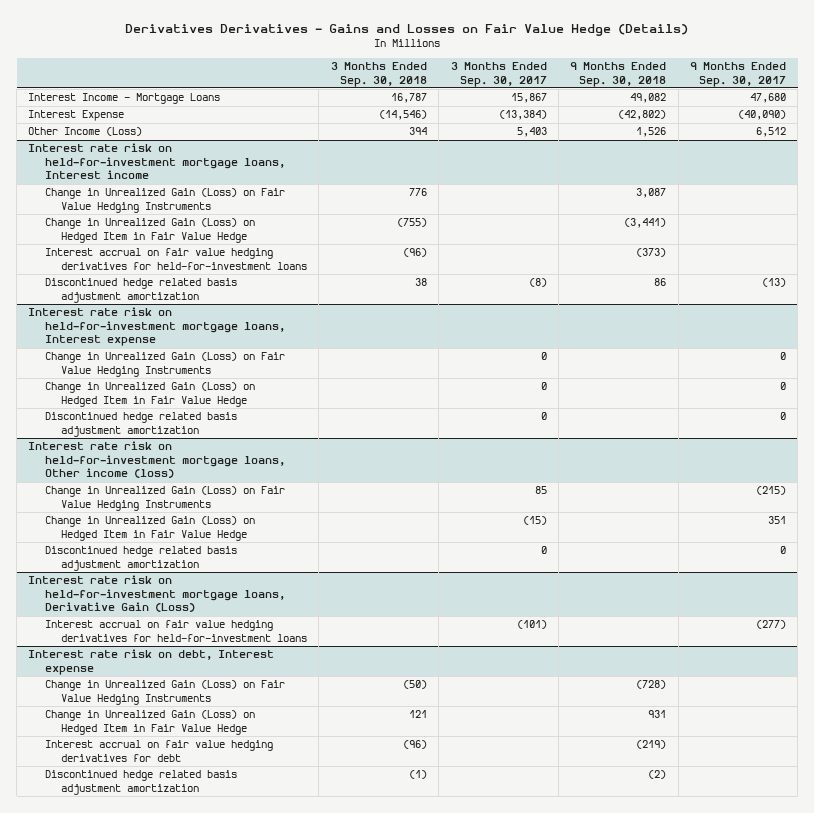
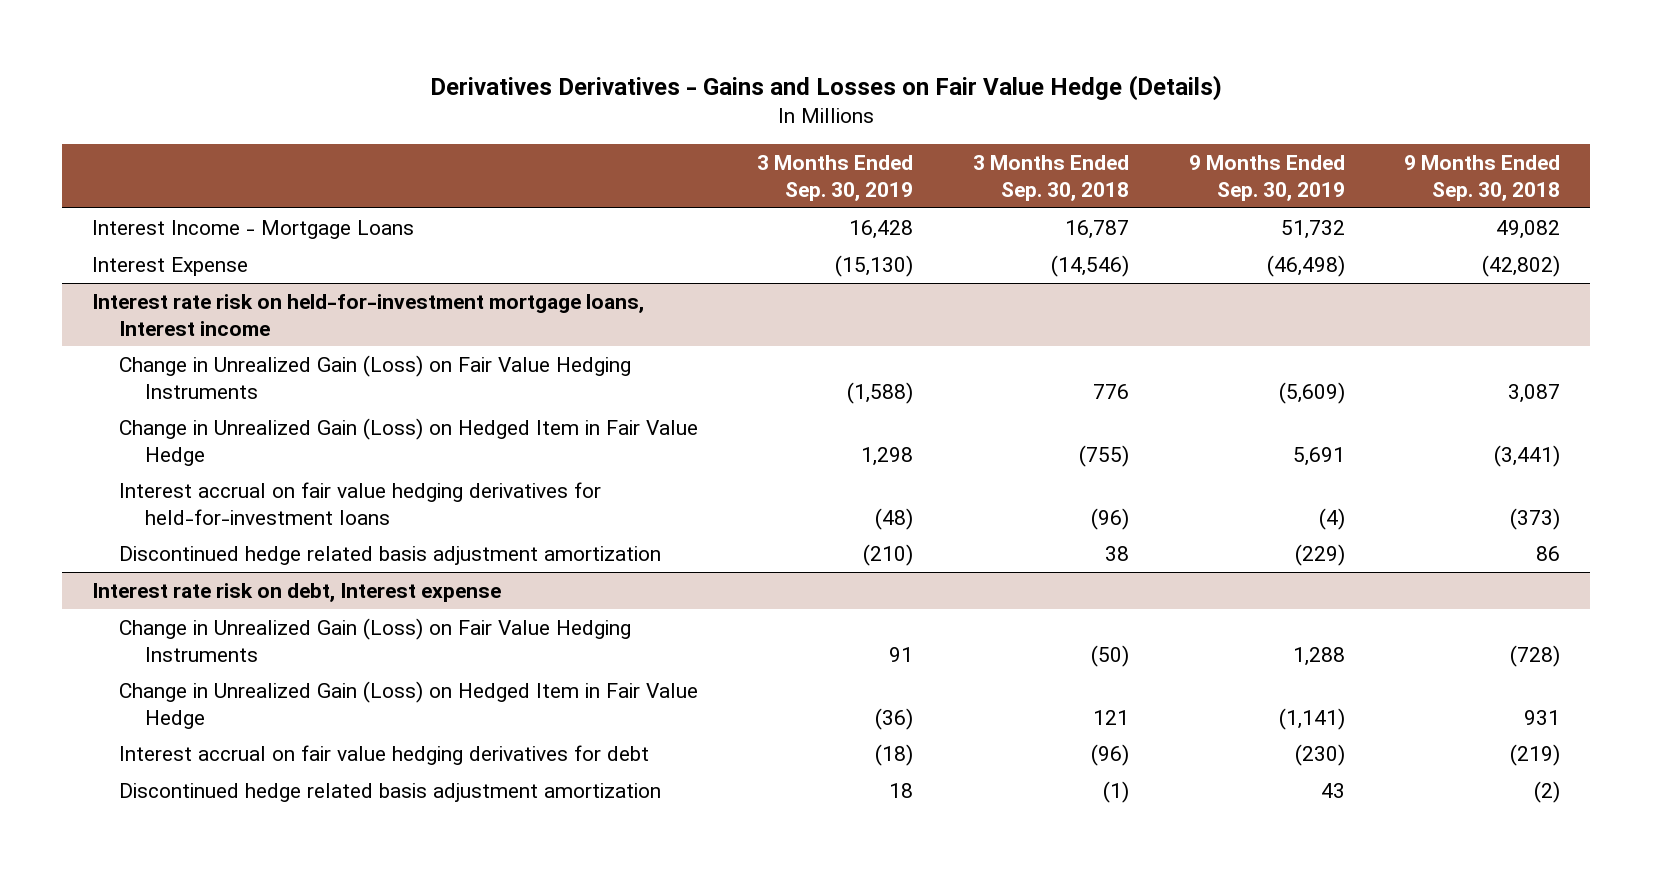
[450,62,547,87] 3 Months Ended Sep. 30, 2017 -> none
[689,62,786,87] 9 Months Ended Sep. 30, 2017 -> none
none -> [757,155,914,202] 3 Months Ended Sep. 30, 2019
none -> [1188,155,1345,202] 9 Months Ended Sep. 30, 2019
[28,127,143,137] Other Income (Loss) -> none
[28,307,285,347] Interest rate risk on held-for-investment mortgage loans, Interest expense -> none
[44,352,285,377] Change in Unrealized Gain (Loss) on Fair Value Hedging Instruments -> none
[44,382,255,407] Change in Unrealized Gain (Loss) on Hedged Item in Fair Value Hedge -> none
[44,412,237,437] Discontinued hedge related basis adjustment amortization -> none
[28,441,285,479] Interest rate risk on held-for-investment mortgage loans, Other income (loss) -> none
[44,486,285,511] Change in Unrealized Gain (Loss) on Fair Value Hedging Instruments -> none
[44,516,255,541] Change in Unrealized Gain (Loss) on Hedged Item in Fair Value Hedge -> none
[44,546,237,571] Discontinued hedge related basis adjustment amortization -> none
[28,575,285,613] Interest rate risk on held-for-investment mortgage loans, Derivative Gain (Loss) -> none
[44,620,308,642] Interest accrual on fair value hedging derivatives for held-for-investment loans -> none

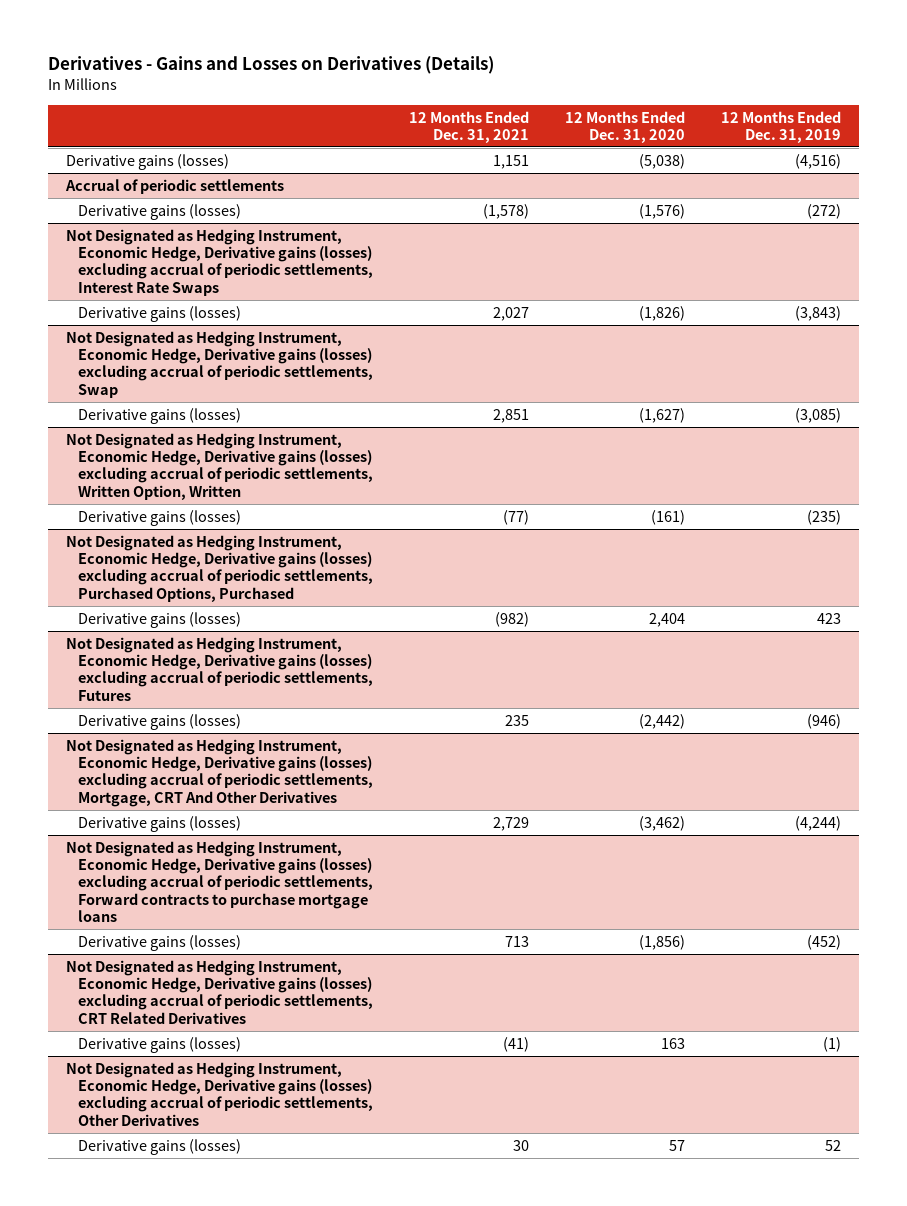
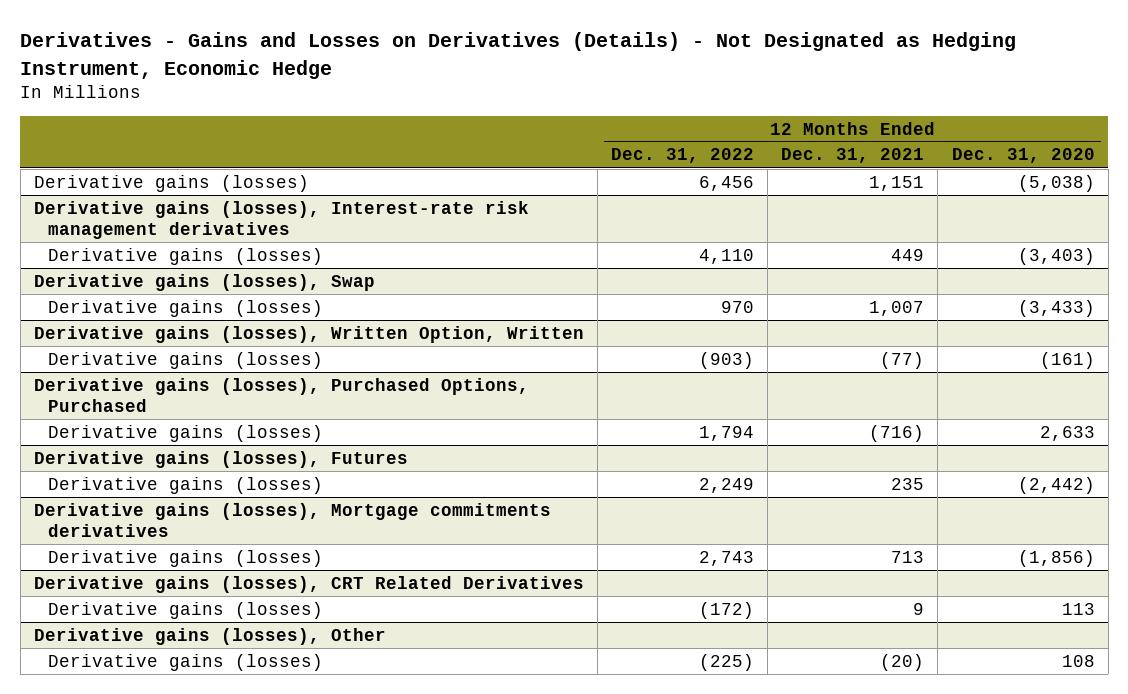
[47,56,494,75] Derivatives - Gains and Losses on Derivatives (Details) -> [20,32,1017,79] Derivatives - Gains and Losses on Derivatives (Details) - Not Designated as Hedging Instrument, Economic Hedge
[720,110,841,143] 12 Months Ended Dec. 31, 2019 -> none
none -> [611,148,755,164] Dec. 31, 2022
[64,178,284,194] Accrual of periodic settlements -> none
[65,228,373,296] Not Designated as Hedging Instrument, Economic Hedge, Derivative gains (losses) excluding accrual of periodic settlements, Interest Rate Swaps -> none
[65,330,373,398] Not Designated as Hedging Instrument, Economic Hedge, Derivative gains (losses) excluding accrual of periodic settlements, Swap -> none
[77,407,241,424] Derivative gains (losses) -> none
[65,432,373,500] Not Designated as Hedging Instrument, Economic Hedge, Derivative gains (losses) excluding accrual of periodic settlements, Written Option, Written -> none
none -> [33,200,529,240] Derivative gains (losses), Interest-rate risk management derivatives
[482,203,529,219] (1,578) -> [891,248,925,261] 449
[638,203,685,219] (1,576) -> [1017,247,1095,265] (3,403)
none -> [33,273,375,291] Derivative gains (losses), Swap
[492,306,529,321] 2,027 -> [869,300,925,316] 1,007
[638,305,685,321] (1,826) -> [1017,299,1095,317] (3,433)
none -> [33,325,584,343] Derivative gains (losses), Written Option, Written
[65,534,373,602] Not Designated as Hedging Instrument, Economic Hedge, Derivative gains (losses) excluding accrual of periodic settlements, Purchased Options, Purchased -> none
[65,636,373,701] Not Designated as Hedging Instrument, Economic Hedge, Derivative gains (losses) excluding accrual of periodic settlements, Futures -> none
none -> [33,377,529,413] Derivative gains (losses), Purchased Options, Purchased
[494,611,529,627] (982) -> [869,424,925,442] (716)
[648,612,685,627] 2,404 -> [1039,425,1095,441] 2,633
none -> [33,450,408,468] Derivative gains (losses), Futures
[65,738,373,807] Not Designated as Hedging Instrument, Economic Hedge, Derivative gains (losses) excluding accrual of periodic settlements, Mortgage, CRT And Other Derivatives -> none
[77,815,241,832] Derivative gains (losses) -> none
[65,840,373,922] Not Designated as Hedging Instrument, Economic Hedge, Derivative gains (losses) excluding accrual of periodic settlements, Forward contracts to purchase mortgage loans -> none
none -> [33,502,551,538] Derivative gains (losses), Mortgage commitments derivatives
[65,959,373,1024] Not Designated as Hedging Instrument, Economic Hedge, Derivative gains (losses) excluding accrual of periodic settlements, CRT Related Derivatives -> none
[65,1061,373,1126] Not Designated as Hedging Instrument, Economic Hedge, Derivative gains (losses) excluding accrual of periodic settlements, Other Derivatives -> none
none -> [33,575,584,593] Derivative gains (losses), CRT Related Derivatives
[502,1036,529,1052] (41) -> [913,602,925,615] 9
[660,1037,685,1049] 163 -> [1061,602,1095,615] 113
none -> [33,627,386,645] Derivative gains (losses), Other
[512,1139,529,1151] 30 -> [880,653,925,671] (20)
[668,1139,685,1151] 57 -> [1061,654,1095,667] 108

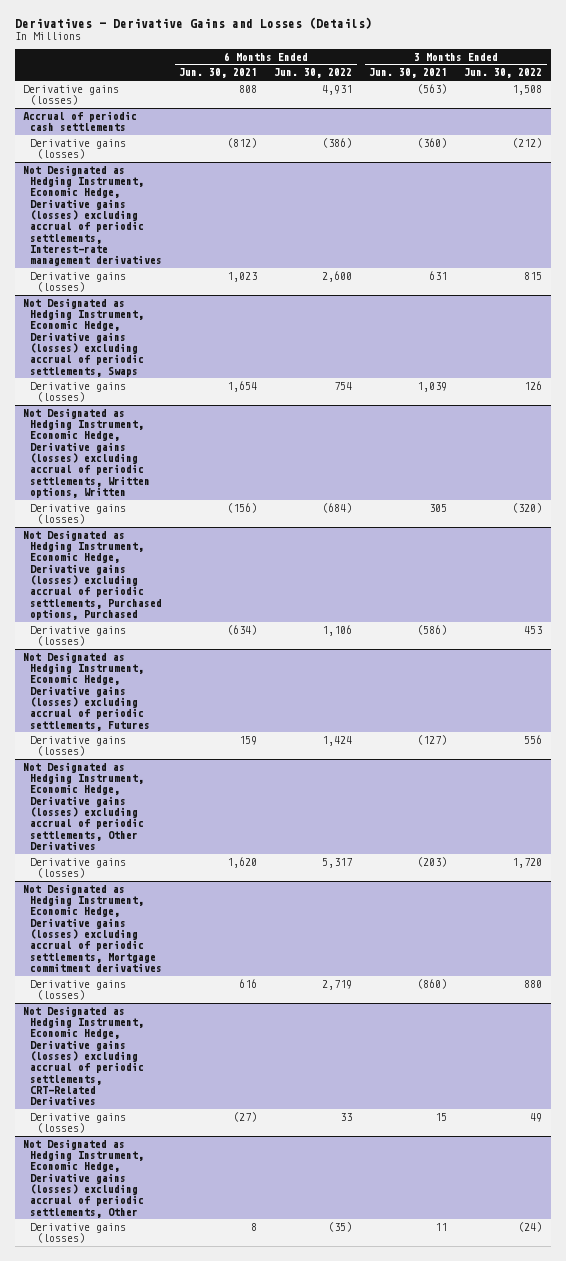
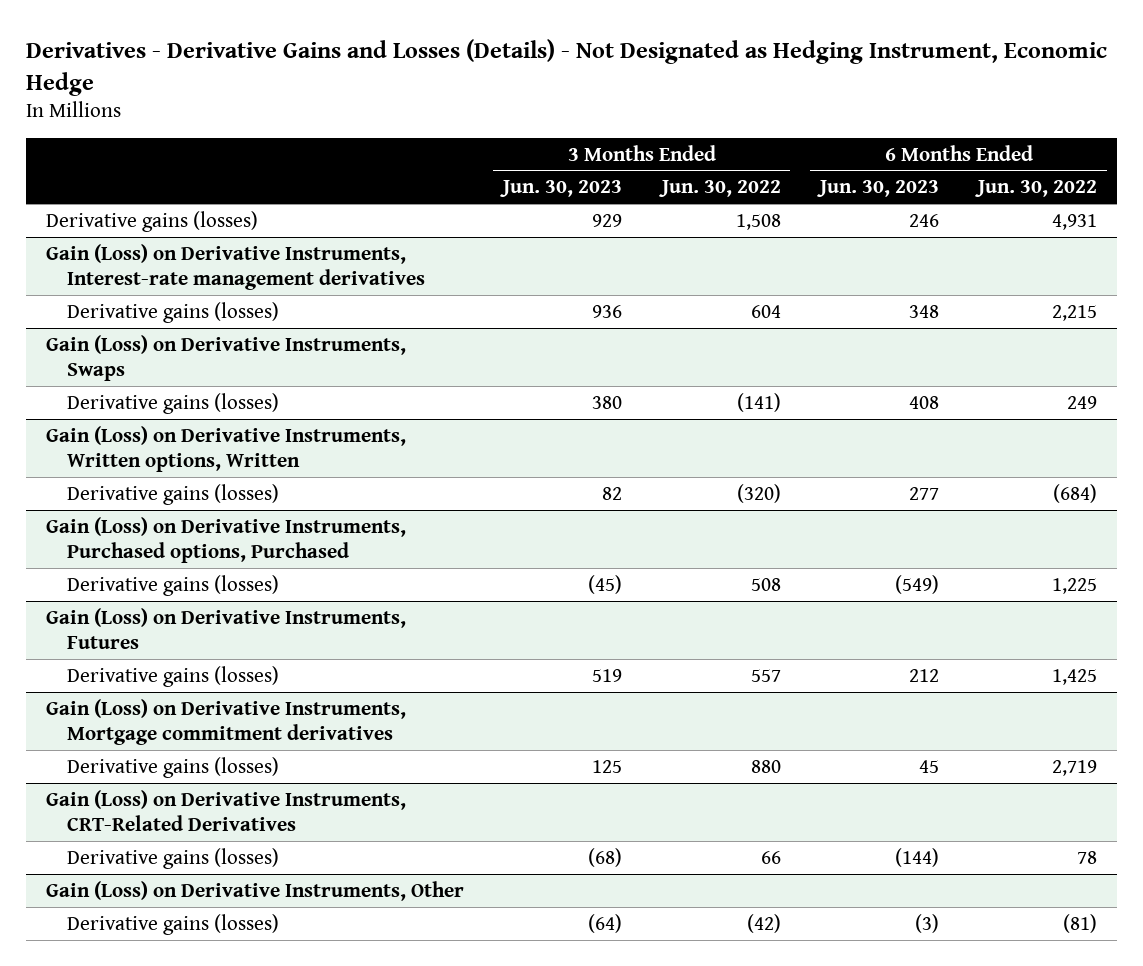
[14,17,372,30] Derivatives - Derivative Gains and Losses (Details) -> [25,38,1107,96] Derivatives - Derivative Gains and Losses (Details) - Not Designated as Hedging Instrument, Economic Hedge
[179,68,258,79] Jun. 30, 2021 -> none
[369,68,448,79] Jun. 30, 2021 -> none
none -> [500,180,623,198] Jun. 30, 2023
none -> [816,180,939,198] Jun. 30, 2023
[23,110,138,132] Accrual of periodic cash settlements -> none
[23,164,163,267] Not Designated as Hedging Instrument, Economic Hedge, Derivative gains (losses) excluding accrual of periodic settlements, Interest-rate management derivatives -> none
[23,297,145,377] Not Designated as Hedging Instrument, Economic Hedge, Derivative gains (losses) excluding accrual of periodic settlements, Swaps -> none
[30,381,127,403] Derivative gains (losses) -> none
[23,407,151,498] Not Designated as Hedging Instrument, Economic Hedge, Derivative gains (losses) excluding accrual of periodic settlements, Written options, Written -> none
none -> [45,243,426,291] Gain (Loss) on Derivative Instruments, Interest-rate management derivatives
[322,137,353,148] (386) -> [1052,304,1098,321] 2,215
[512,137,543,148] (212) -> [750,304,781,318] 604
none -> [45,334,406,382] Gain (Loss) on Derivative Instruments, Swaps
[322,270,353,282] 2,600 -> [1067,395,1098,409] 249
[524,271,543,280] 815 -> [736,392,781,412] (141)
none -> [45,425,406,473] Gain (Loss) on Derivative Instruments, Written options, Written
[23,529,163,620] Not Designated as Hedging Instrument, Economic Hedge, Derivative gains (losses) excluding accrual of periodic settlements, Purchased options, Purchased -> none
[23,651,151,731] Not Designated as Hedging Instrument, Economic Hedge, Derivative gains (losses) excluding accrual of periodic settlements, Futures -> none
[23,761,145,850] Not Designated as Hedging Instrument, Economic Hedge, Derivative gains (losses) excluding accrual of periodic settlements, Other Derivatives -> none
[30,857,127,879] Derivative gains (losses) -> none
[23,883,163,972] Not Designated as Hedging Instrument, Economic Hedge, Derivative gains (losses) excluding accrual of periodic settlements, Mortgage commitment derivatives -> none
none -> [45,516,406,564] Gain (Loss) on Derivative Instruments, Purchased options, Purchased
[322,624,353,636] 1,106 -> [1052,577,1098,594] 1,225
[524,625,543,634] 453 -> [750,577,781,591] 508
none -> [45,607,406,650] Gain (Loss) on Derivative Instruments, Futures
[322,735,353,746] 1,424 -> [1052,668,1098,685] 1,425
[524,734,543,744] 556 -> [750,668,781,682] 557
none -> [45,698,406,746] Gain (Loss) on Derivative Instruments, Mortgage commitment derivatives
[23,1005,145,1106] Not Designated as Hedging Instrument, Economic Hedge, Derivative gains (losses) excluding accrual of periodic settlements, CRT-Related Derivatives -> none
[23,1138,145,1218] Not Designated as Hedging Instrument, Economic Hedge, Derivative gains (losses) excluding accrual of periodic settlements, Other -> none
none -> [45,789,406,832] Gain (Loss) on Derivative Instruments, CRT-Related Derivatives
[340,1112,353,1121] 33 -> [1077,850,1098,864] 78
[530,1112,543,1122] 49 -> [760,850,781,864] 66
none -> [45,880,464,901] Gain (Loss) on Derivative Instruments, Other
[328,1221,353,1232] (35) -> [1063,913,1098,933] (81)
[518,1221,543,1232] (24) -> [746,913,781,933] (42)

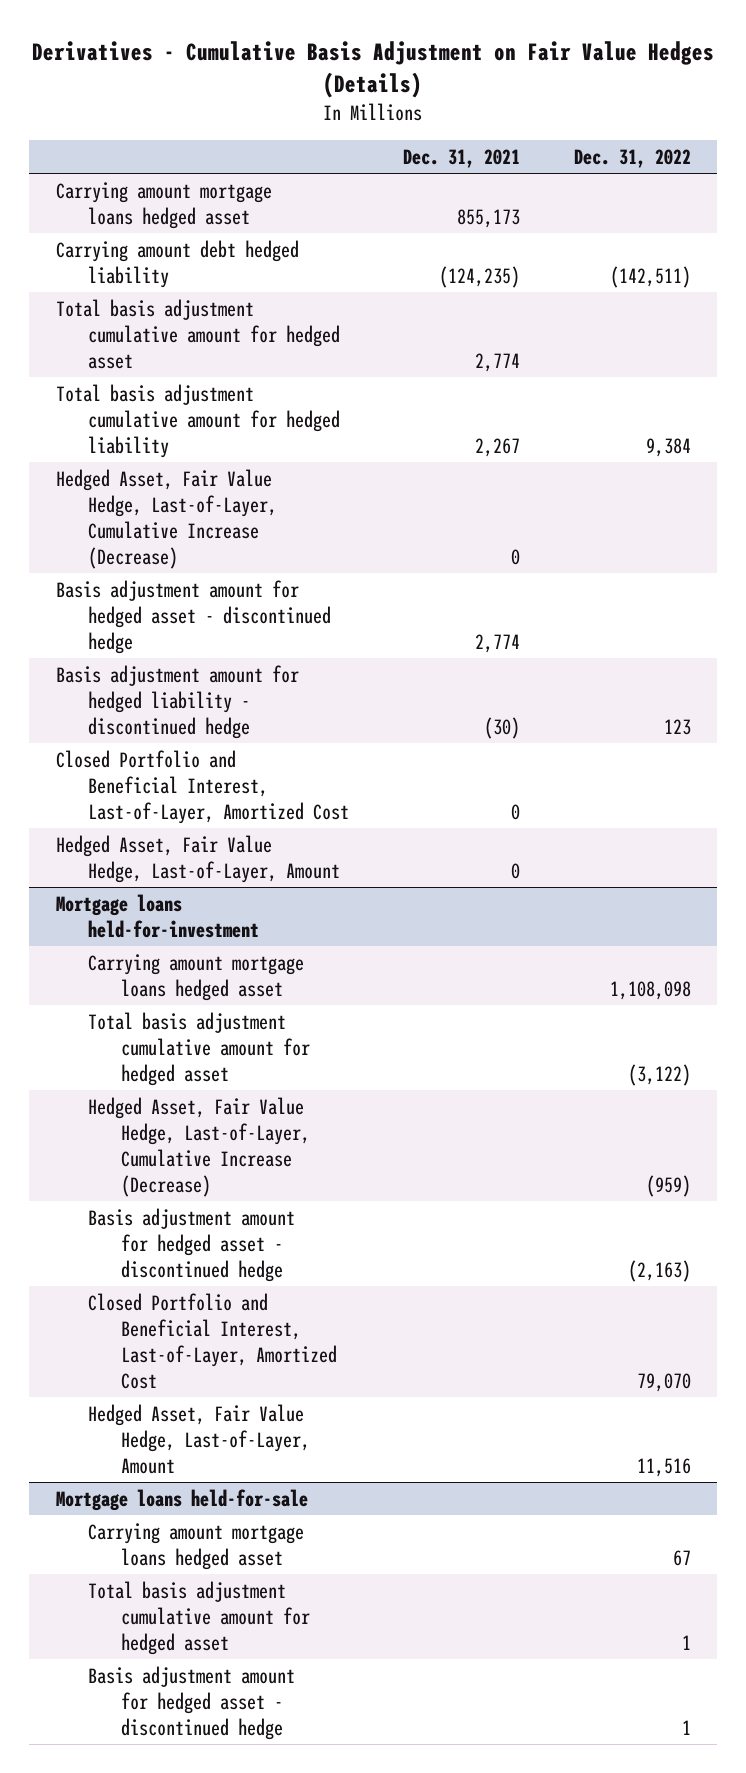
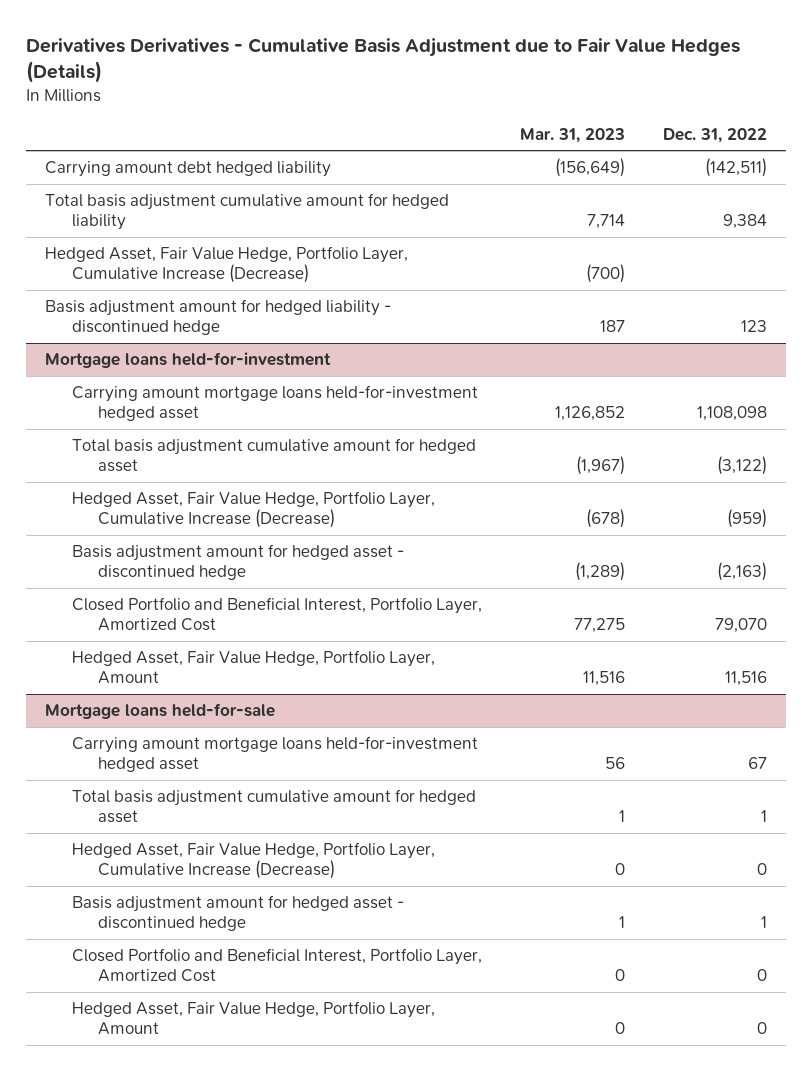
[32,41,715,99] Derivatives - Cumulative Basis Adjustment on Fair Value Hedges (Details) -> [26,38,741,84] Derivatives Derivatives - Cumulative Basis Adjustment due to Fair Value Hedges (Details)
[402,148,520,168] Dec. 31, 2021 -> none
none -> [519,127,625,143] Mar. 31, 2023
[55,181,272,229] Carrying amount mortgage loans hedged asset -> none
[55,298,341,369] Total basis adjustment cumulative amount for hedged asset -> none
[55,579,332,654] Basis adjustment amount for hedged asset - discontinued hedge -> none
[55,468,278,569] Hedged Asset, Fair Value Hedge, Last-of-Layer, Cumulative Increase (Decrease) -> [45,246,409,283] Hedged Asset, Fair Value Hedge, Portfolio Layer, Cumulative Increase (Decrease)
[55,749,350,824] Closed Portfolio and Beneficial Interest, Last-of-Layer, Amortized Cost -> none
[55,834,341,883] Hedged Asset, Fair Value Hedge, Last-of-Layer, Amount -> none
[88,953,305,1001] Carrying amount mortgage loans hedged asset -> [71,385,478,421] Carrying amount mortgage loans held-for-investment hedged asset
[88,1096,310,1197] Hedged Asset, Fair Value Hedge, Last-of-Layer, Cumulative Increase (Decrease) -> [71,491,435,528] Hedged Asset, Fair Value Hedge, Portfolio Layer, Cumulative Increase (Decrease)
[88,1292,337,1389] Closed Portfolio and Beneficial Interest, Last-of-Layer, Amortized Cost -> [71,597,482,631] Closed Portfolio and Beneficial Interest, Portfolio Layer, Amortized Cost
[88,1403,310,1474] Hedged Asset, Fair Value Hedge, Last-of-Layer, Amount -> [71,650,435,684] Hedged Asset, Fair Value Hedge, Portfolio Layer, Amount
[88,1522,305,1570] Carrying amount mortgage loans hedged asset -> [71,736,478,772] Carrying amount mortgage loans held-for-investment hedged asset
none -> [71,842,435,879] Hedged Asset, Fair Value Hedge, Portfolio Layer, Cumulative Increase (Decrease)
none -> [71,948,482,982] Closed Portfolio and Beneficial Interest, Portfolio Layer, Amortized Cost
none -> [71,1001,435,1035] Hedged Asset, Fair Value Hedge, Portfolio Layer, Amount

